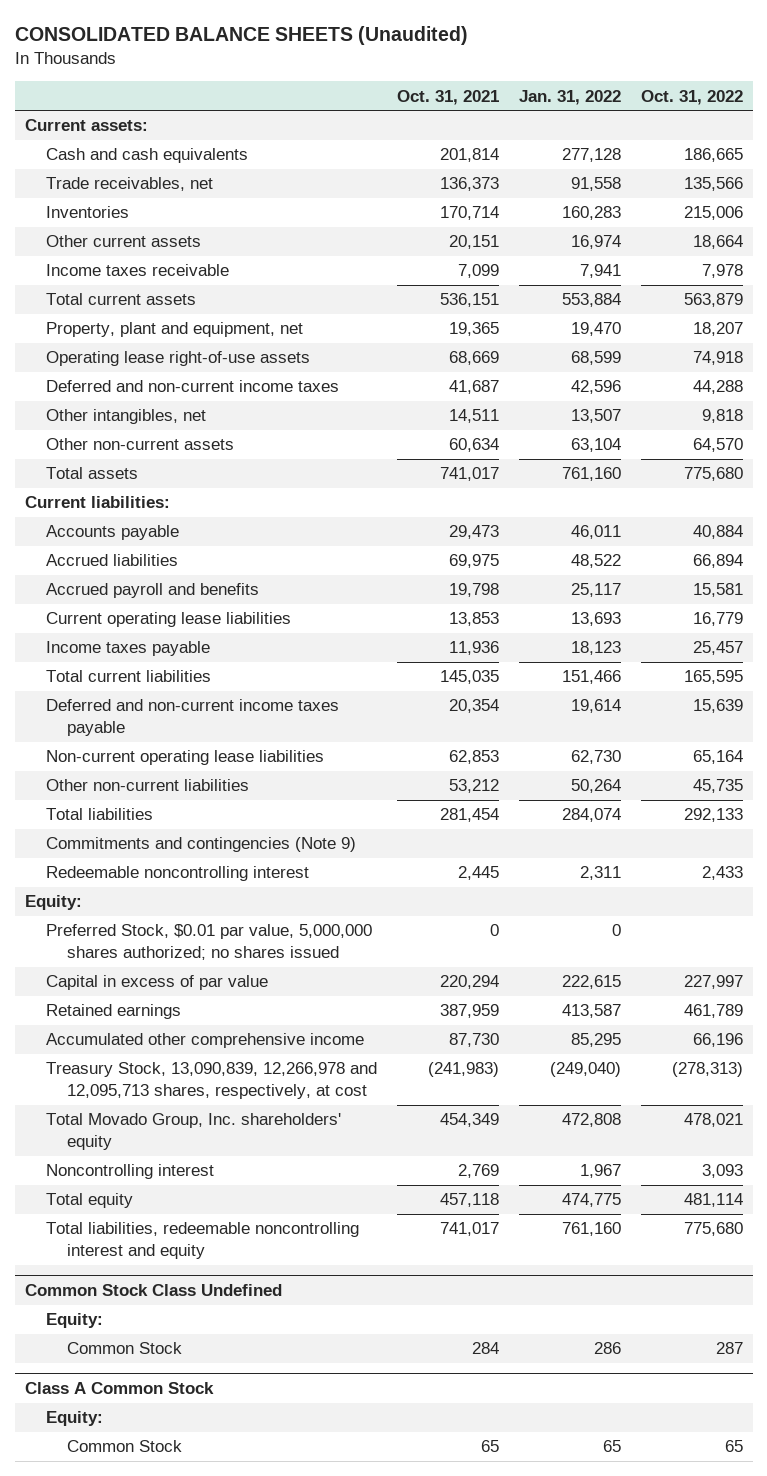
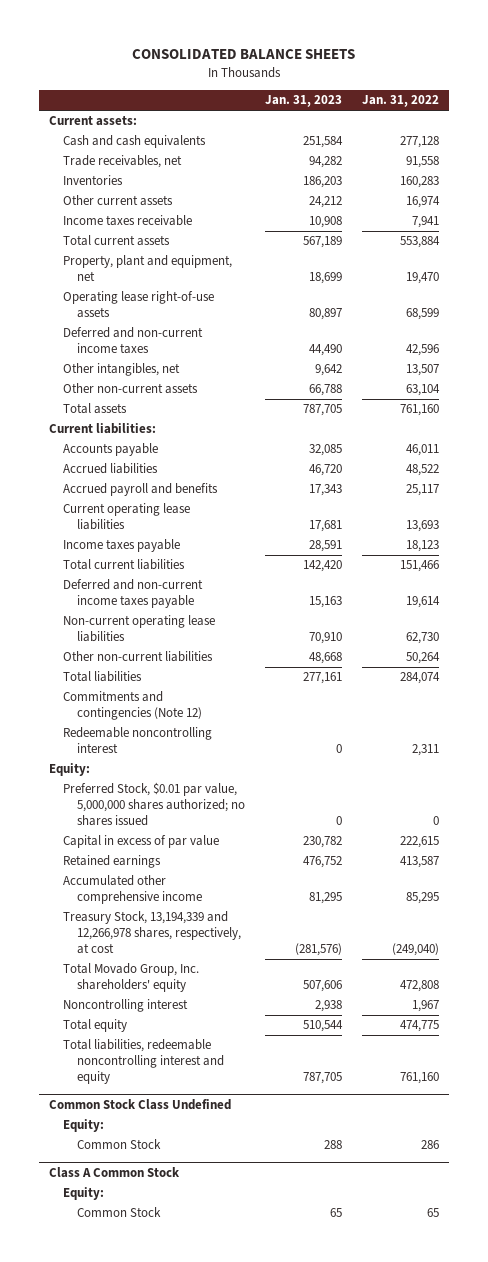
[14,26,468,46] CONSOLIDATED BALANCE SHEETS (Unaudited) -> [131,49,355,60] CONSOLIDATED BALANCE SHEETS
[396,89,499,105] Oct. 31, 2021 -> none
[640,89,743,105] Oct. 31, 2022 -> none
none -> [265,95,343,108] Jan. 31, 2023
[45,837,356,853] Commitments and contingencies (Note 9) -> [62,691,203,721] Commitments and contingencies (Note 12)
[45,1062,377,1099] Treasury Stock, 13,090,839, 12,266,978 and 12,095,713 shares, respectively, at cost -> [62,911,242,955] Treasury Stock, 13,194,339 and 12,266,978 shares, respectively, at cost

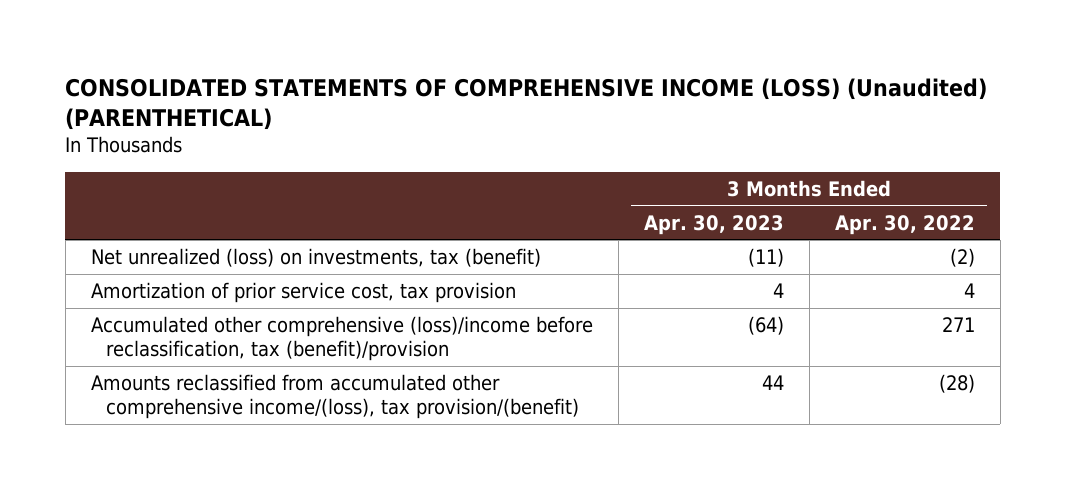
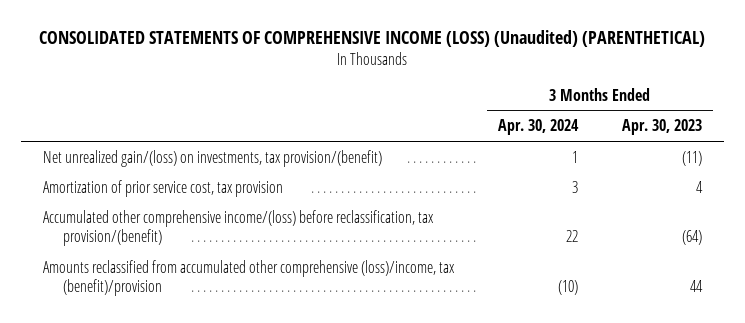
[834,214,975,235] Apr. 30, 2022 -> none
none -> [497,119,579,136] Apr. 30, 2024
[90,247,541,267] Net unrealized (loss) on investments, tax (benefit) -> [42,149,382,167] Net unrealized gain/(loss) on investments, tax provision/(benefit)
[90,315,593,362] Accumulated other comprehensive (loss)/income before reclassification, tax (benefit)/provision -> [42,209,434,246] Accumulated other comprehensive income/(loss) before reclassification, tax provision/(benefit)
[90,373,579,420] Amounts reclassified from accumulated other comprehensive income/(loss), tax provision/(benefit) -> [42,259,455,296] Amounts reclassified from accumulated other comprehensive (loss)/income, tax (benefit)/provision

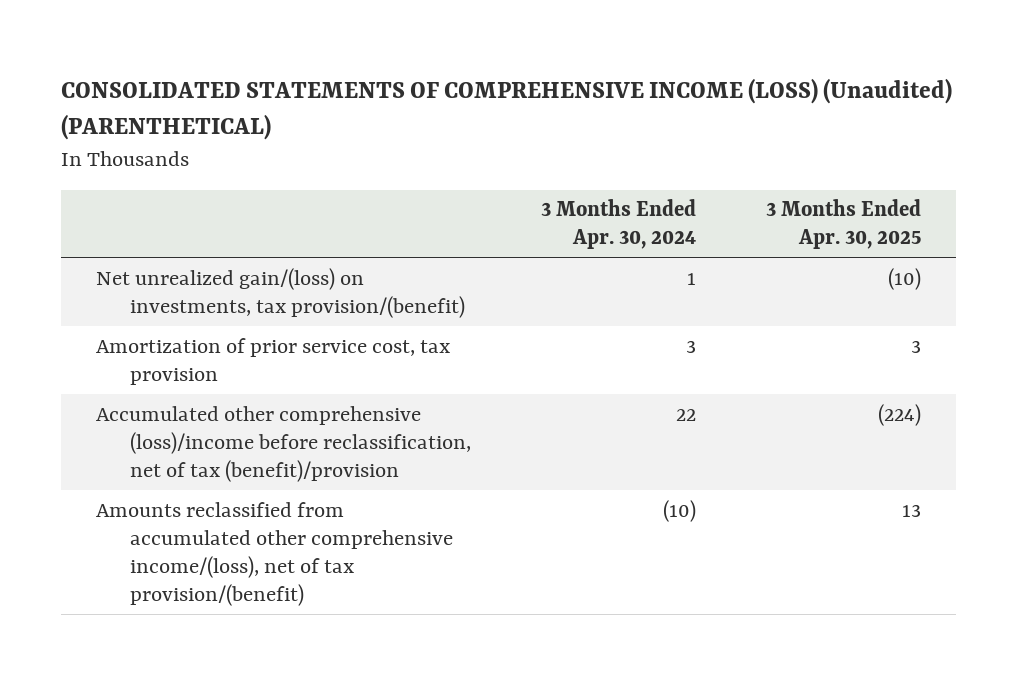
[621,119,702,136] Apr. 30, 2023 -> none
none -> [766,199,922,250] 3 Months Ended Apr. 30, 2025
[42,209,434,246] Accumulated other comprehensive income/(loss) before reclassification, tax provision/(benefit) -> [96,405,471,482] Accumulated other comprehensive (loss)/income before reclassification, net of tax (benefit)/provision
[42,259,455,296] Amounts reclassified from accumulated other comprehensive (loss)/income, tax (benefit)/provision -> [96,501,453,606] Amounts reclassified from accumulated other comprehensive income/(loss), net of tax provision/(benefit)

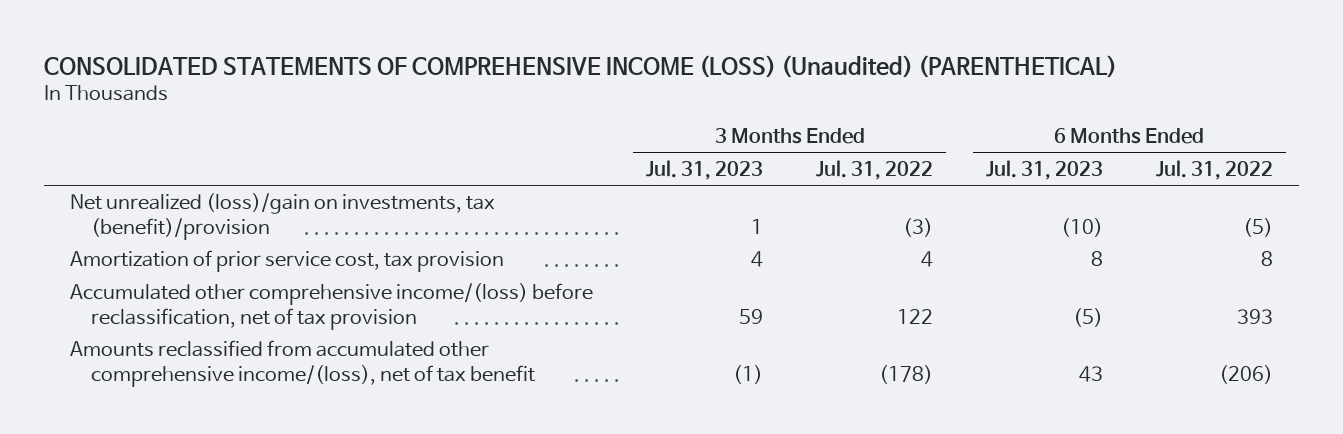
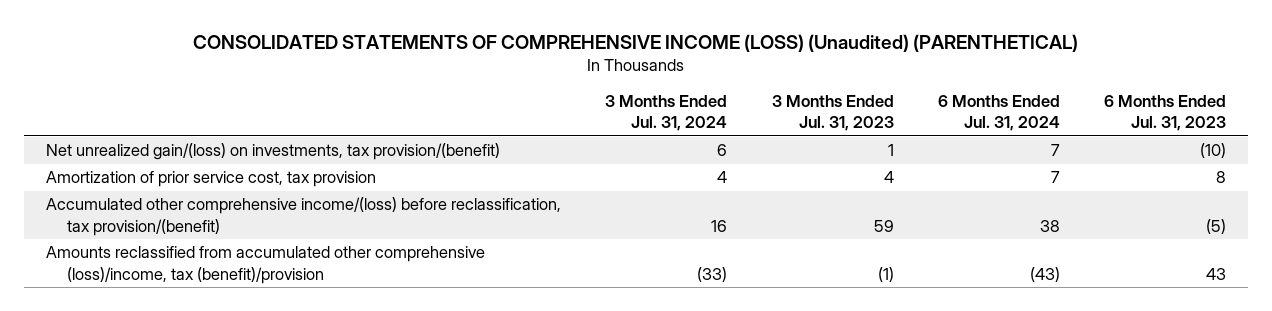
[816,159,934,180] Jul. 31, 2022 -> none
[1155,159,1273,180] Jul. 31, 2022 -> none
none -> [605,95,728,132] 3 Months Ended Jul. 31, 2024
none -> [937,95,1060,132] 6 Months Ended Jul. 31, 2024
[70,193,496,240] Net unrealized (loss)/gain on investments, tax (benefit)/provision -> [45,143,500,161] Net unrealized gain/(loss) on investments, tax provision/(benefit)
[70,283,594,330] Accumulated other comprehensive income/(loss) before reclassification, net of tax provision -> [45,197,561,236] Accumulated other comprehensive income/(loss) before reclassification, tax provision/(benefit)
[70,340,535,387] Amounts reclassified from accumulated other comprehensive income/(loss), net of tax benefit -> [45,246,485,284] Amounts reclassified from accumulated other comprehensive (loss)/income, tax (benefit)/provision

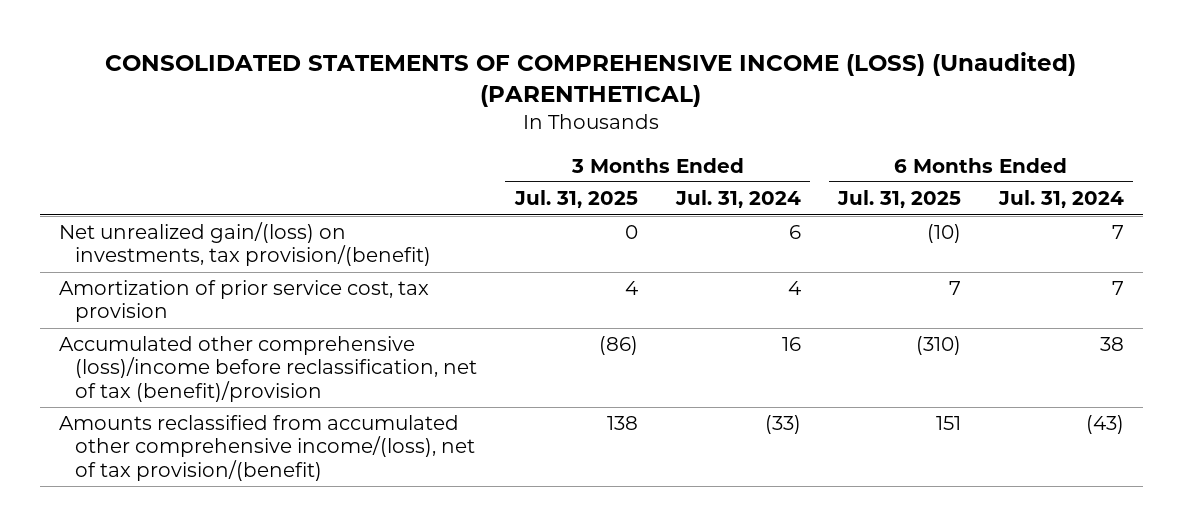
[771,95,894,132] 3 Months Ended Jul. 31, 2023 -> none
[1104,95,1227,132] 6 Months Ended Jul. 31, 2023 -> none
none -> [513,190,638,209] Jul. 31, 2025
none -> [837,190,962,209] Jul. 31, 2025
[45,197,561,236] Accumulated other comprehensive income/(loss) before reclassification, tax provision/(benefit) -> [58,336,478,402] Accumulated other comprehensive (loss)/income before reclassification, net of tax (benefit)/provision
[45,246,485,284] Amounts reclassified from accumulated other comprehensive (loss)/income, tax (benefit)/provision -> [58,415,476,481] Amounts reclassified from accumulated other comprehensive income/(loss), net of tax provision/(benefit)

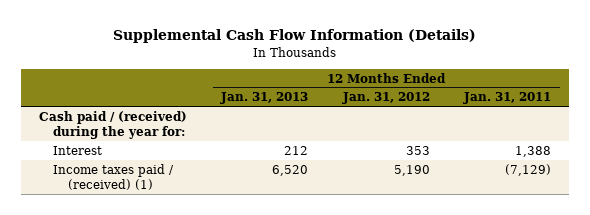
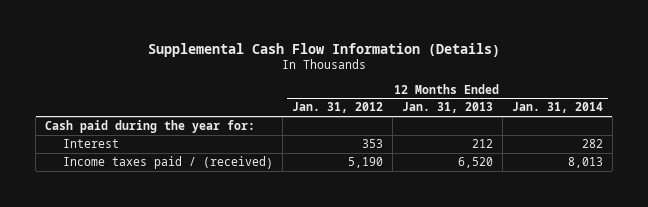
[463,92,552,105] Jan. 31, 2011 -> none
none -> [511,102,603,114] Jan. 31, 2014
[38,110,187,140] Cash paid / (received) during the year for: -> [45,119,256,133] Cash paid during the year for:
[53,163,175,191] Income taxes paid / (received) (1) -> [63,155,274,169] Income taxes paid / (received)

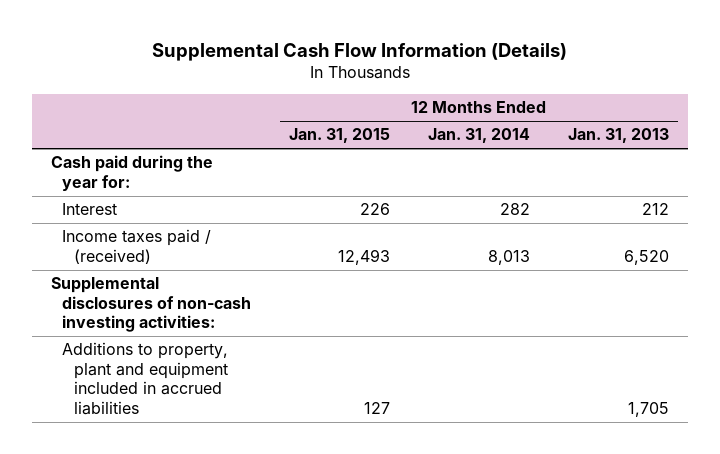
[291,102,383,114] Jan. 31, 2012 -> none
none -> [289,128,391,144] Jan. 31, 2015
none -> [50,277,252,333] Supplemental disclosures of non-cash investing activities:
none -> [62,342,229,415] Additions to property, plant and equipment included in accrued liabilities

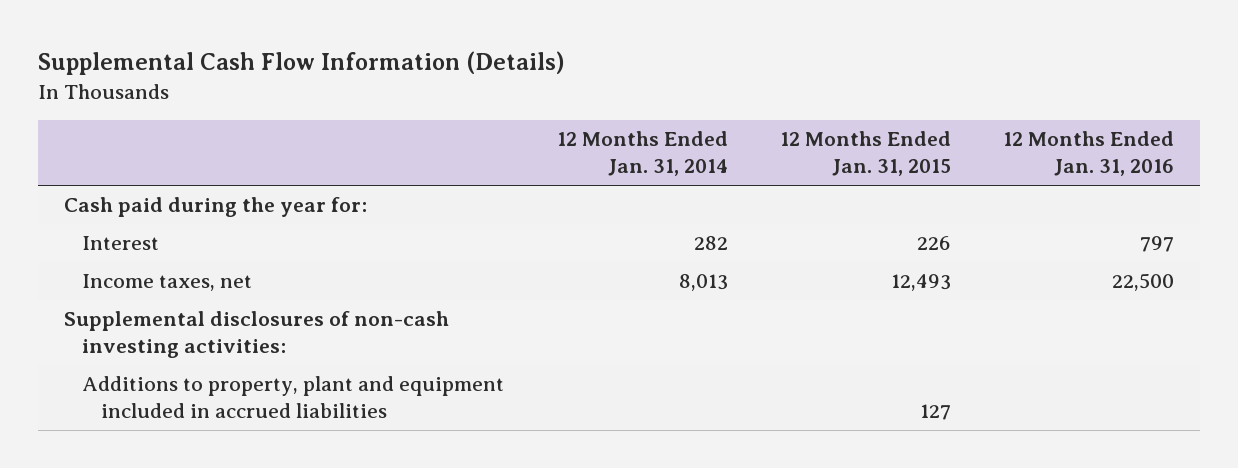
[567,128,669,144] Jan. 31, 2013 -> none
none -> [1003,131,1175,177] 12 Months Ended Jan. 31, 2016
[62,229,212,264] Income taxes paid / (received) -> [82,274,253,292] Income taxes, net

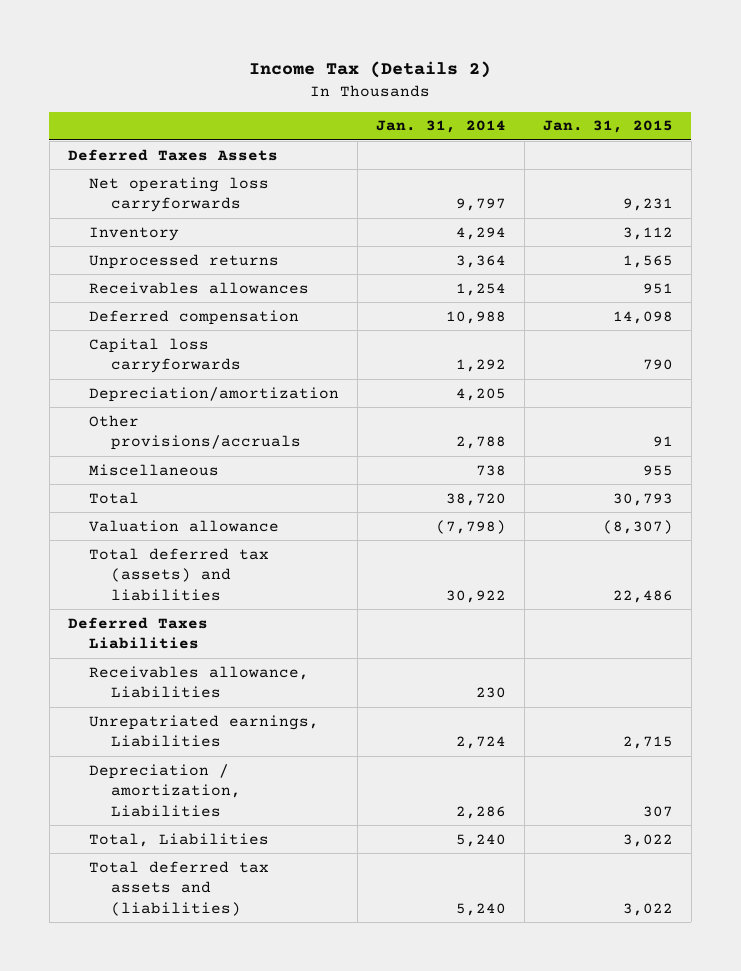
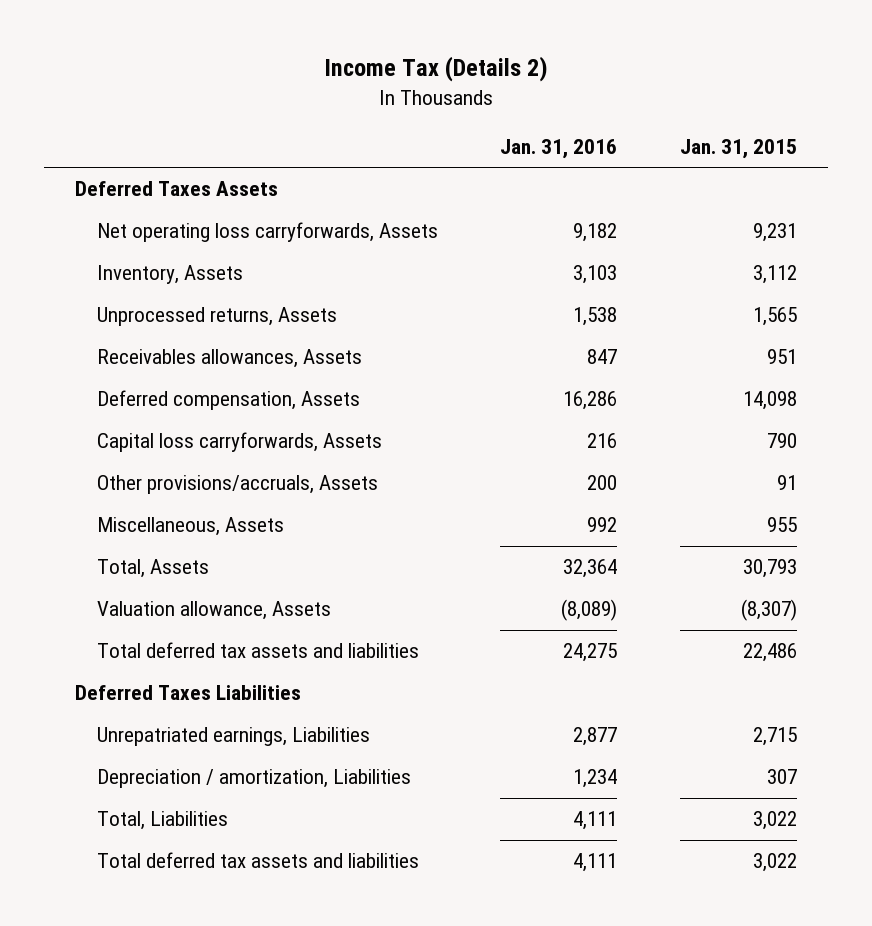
[376,120,507,134] Jan. 31, 2014 -> none
none -> [500,138,618,159] Jan. 31, 2016
[89,386,340,402] Depreciation/amortization -> none
[89,176,270,213] Net operating loss carryforwards -> [97,222,439,243] Net operating loss carryforwards, Assets
[89,226,180,241] Inventory -> [97,265,244,285] Inventory, Assets
[89,253,280,269] Unprocessed returns -> [97,307,338,327] Unprocessed returns, Assets
[89,281,310,294] Receivables allowances -> [97,349,363,369] Receivables allowances, Assets
[89,309,300,325] Deferred compensation -> [97,390,361,411] Deferred compensation, Assets
[89,337,241,374] Capital loss carryforwards -> [97,432,383,453] Capital loss carryforwards, Assets
[89,414,301,451] Other provisions/accruals -> [97,475,379,495] Other provisions/accruals, Assets
[89,463,220,476] Miscellaneous -> [97,517,285,537] Miscellaneous, Assets
[89,491,140,504] Total -> [97,559,210,579] Total, Assets
[89,519,280,532] Valuation allowance -> [97,601,332,621] Valuation allowance, Assets
[89,547,270,601] Total deferred tax (assets) and liabilities -> [97,642,420,659] Total deferred tax assets and liabilities
[89,665,310,699] Receivables allowance, Liabilities -> none
[89,860,270,916] Total deferred tax assets and (liabilities) -> [97,852,420,869] Total deferred tax assets and liabilities

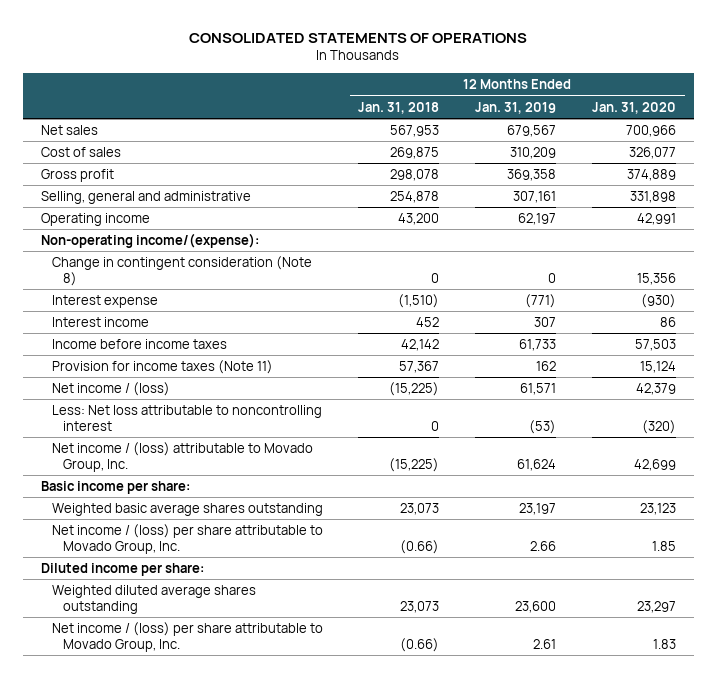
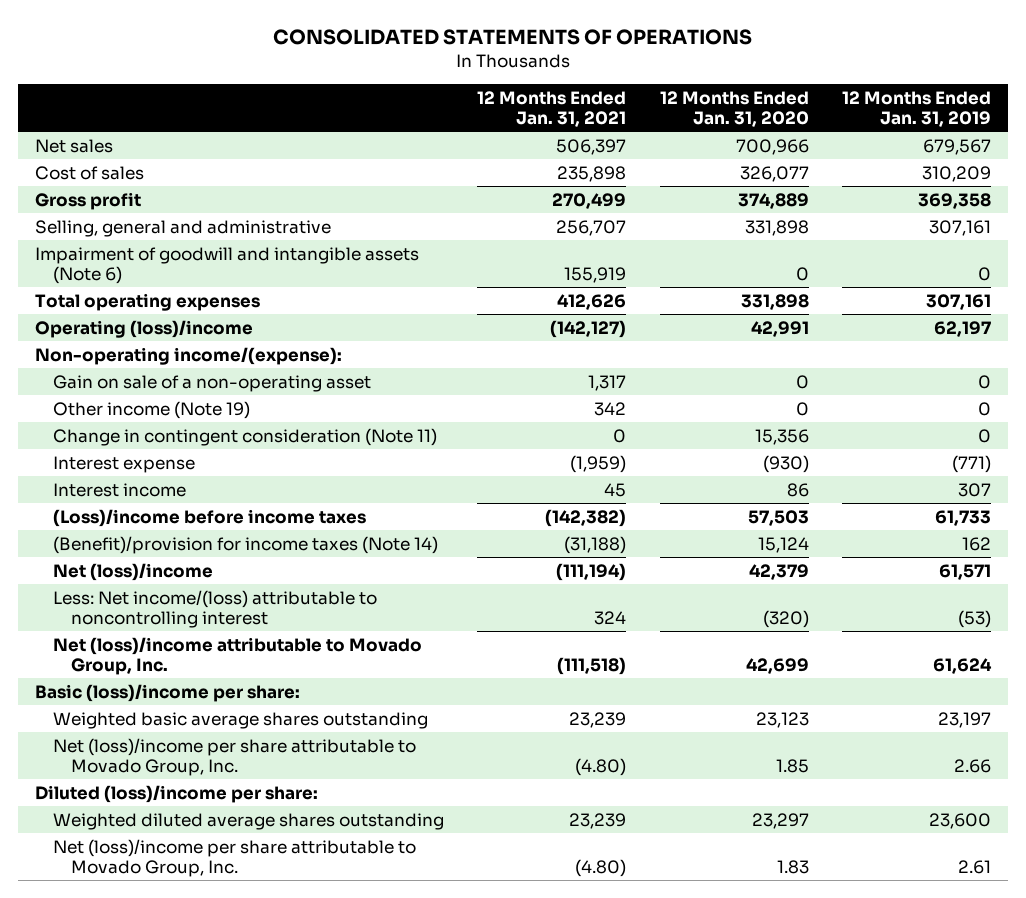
[358,101,440,114] Jan. 31, 2018 -> none
none -> [477,91,627,128] 12 Months Ended Jan. 31, 2021
none -> [34,246,419,284] Impairment of goodwill and intangible assets (Note 6)
none -> [34,292,260,311] Total operating expenses
[40,212,150,226] Operating income -> [34,319,253,338] Operating (loss)/income
none -> [52,374,371,392] Gain on sale of a non-operating asset
none -> [52,400,250,419] Other income (Note 19)
[51,255,312,286] Change in contingent consideration (Note 8) -> [52,427,437,446] Change in contingent consideration (Note 11)
[51,338,227,349] Income before income taxes -> [52,508,366,527] (Loss)/income before income taxes
[51,359,273,374] Provision for income taxes (Note 11) -> [52,535,438,554] (Benefit)/provision for income taxes (Note 14)
[51,381,170,396] Net income / (loss) -> [52,562,213,581] Net (loss)/income
[51,404,322,431] Less: Net loss attributable to noncontrolling interest -> [52,589,377,628] Less: Net income/(loss) attributable to noncontrolling interest
[51,441,313,472] Net income / (loss) attributable to Movado Group, Inc. -> [52,636,422,675] Net (loss)/income attributable to Movado Group, Inc.
[40,480,190,494] Basic income per share: -> [34,683,300,702] Basic (loss)/income per share:
[51,523,323,554] Net income / (loss) per share attributable to Movado Group, Inc. -> [52,737,416,776] Net (loss)/income per share attributable to Movado Group, Inc.
[40,562,204,576] Diluted income per share: -> [34,784,318,803] Diluted (loss)/income per share:
[51,621,323,652] Net income / (loss) per share attributable to Movado Group, Inc. -> [52,838,416,877] Net (loss)/income per share attributable to Movado Group, Inc.

